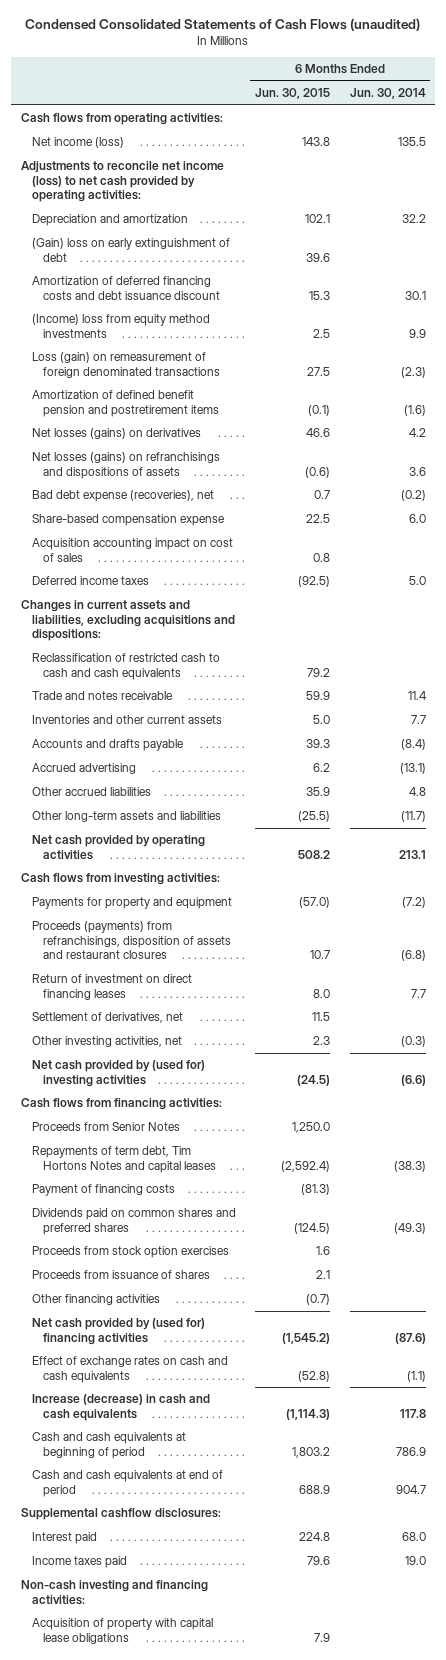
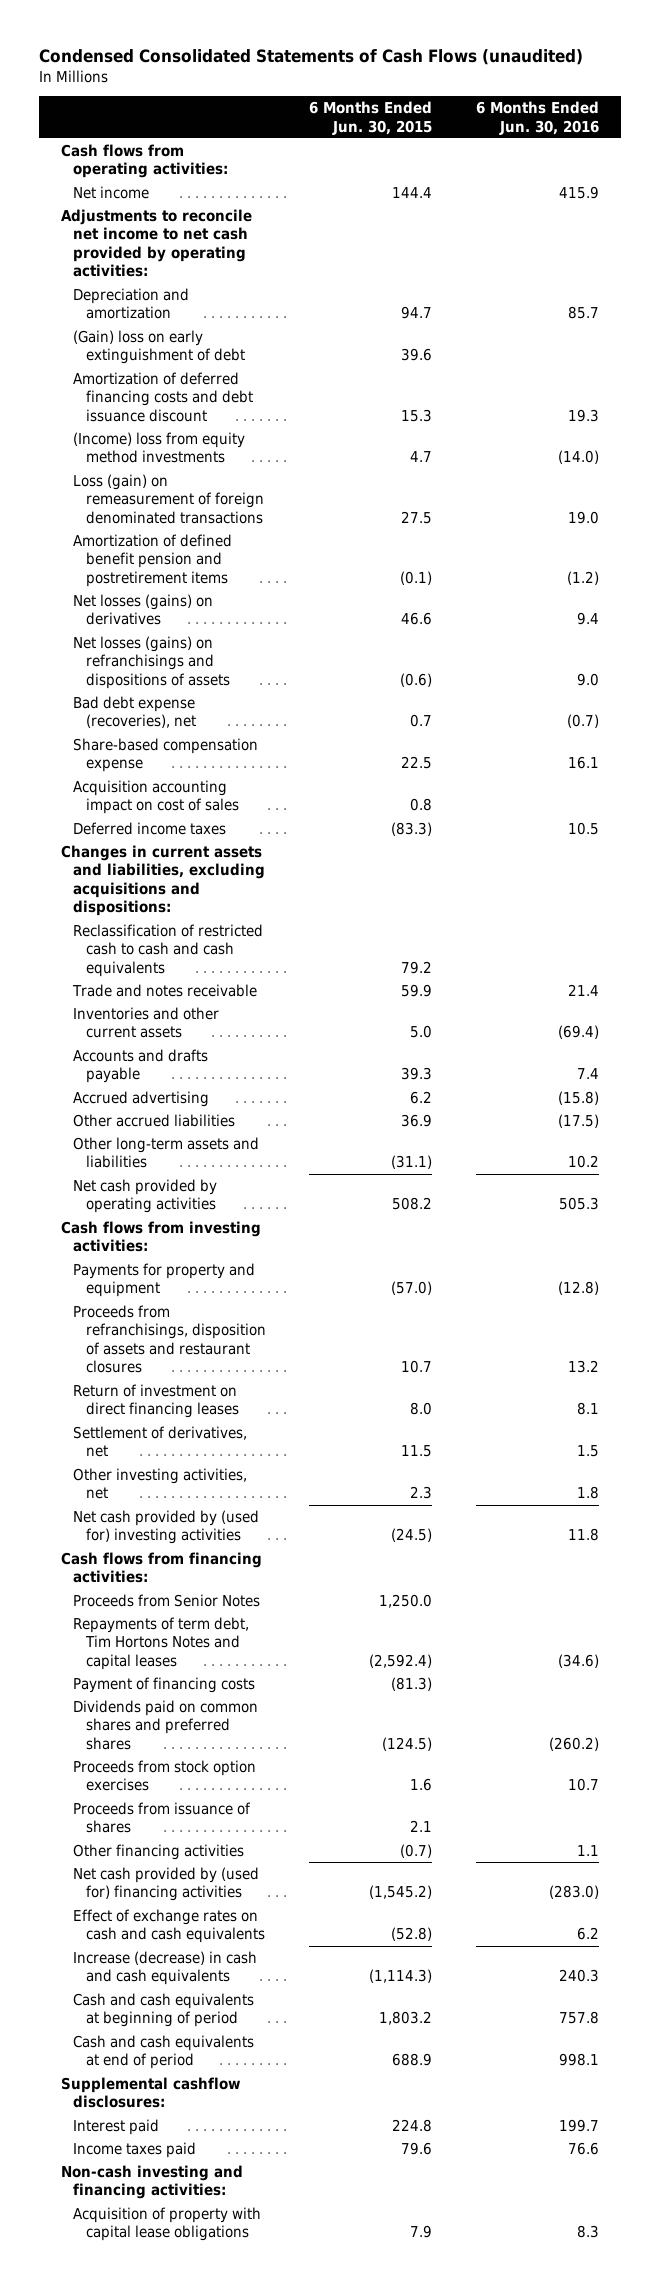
[349,88,426,100] Jun. 30, 2014 -> none
none -> [475,101,599,135] 6 Months Ended Jun. 30, 2016
[31,137,124,149] Net income (loss) -> [73,186,150,200] Net income
[302,137,331,147] 143.8 -> [392,187,433,199] 144.4
[20,161,224,203] Adjustments to reconcile net income (loss) to net cash provided by operating activities: -> [61,209,253,278] Adjustments to reconcile net income to net cash provided by operating activities:
[305,214,331,224] 102.1 -> [401,306,433,320] 94.7
[313,328,331,338] 2.5 -> [410,451,433,463] 4.7
[298,576,331,588] (92.5) -> [391,822,433,837] (83.3)
[306,787,331,797] 35.9 -> [401,1114,433,1128] 36.9
[298,811,331,823] (25.5) -> [391,1155,433,1170] (31.1)
[31,921,231,960] Proceeds (payments) from refranchisings, disposition of assets and restaurant closures -> [73,1305,266,1374] Proceeds from refranchisings, disposition of assets and restaurant closures

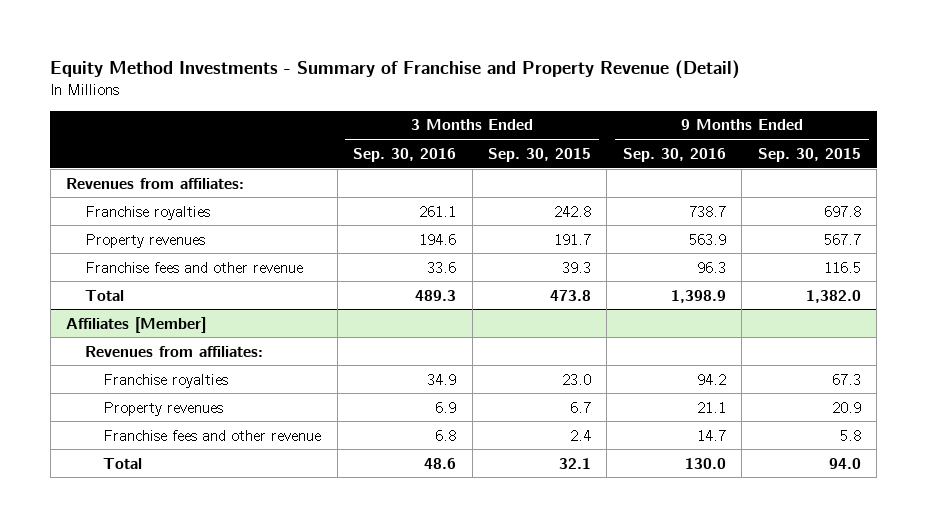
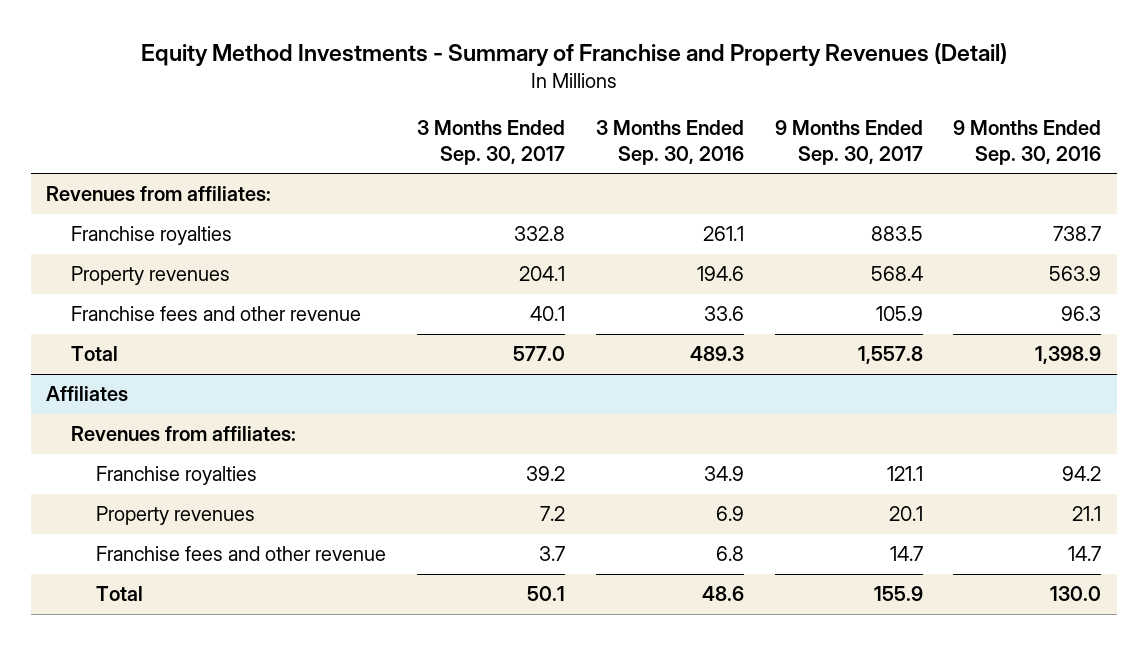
[50,60,741,80] Equity Method Investments - Summary of Franchise and Property Revenue (Detail) -> [140,43,1007,67] Equity Method Investments - Summary of Franchise and Property Revenues (Detail)
[487,147,591,162] Sep. 30, 2015 -> none
[757,147,861,162] Sep. 30, 2015 -> none
none -> [416,119,565,165] 3 Months Ended Sep. 30, 2017
none -> [774,119,923,165] 9 Months Ended Sep. 30, 2017
[66,316,207,333] Affiliates [Member] -> [46,386,129,402] Affiliates

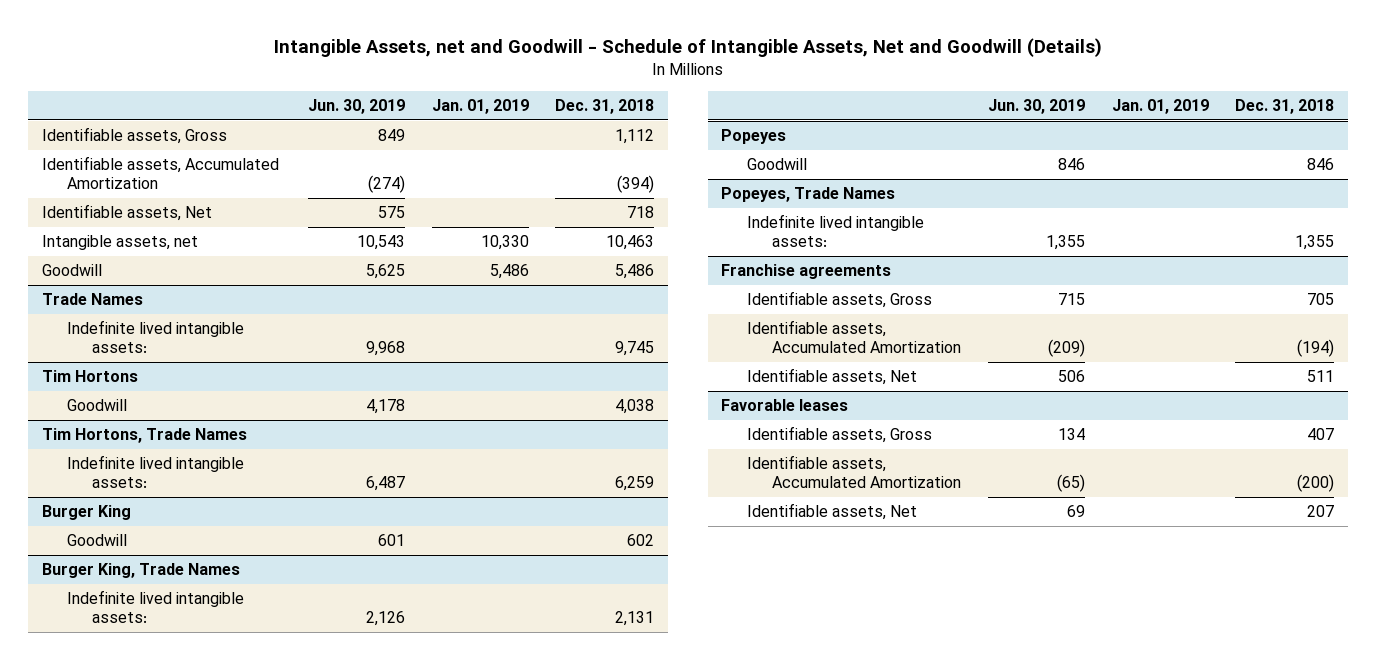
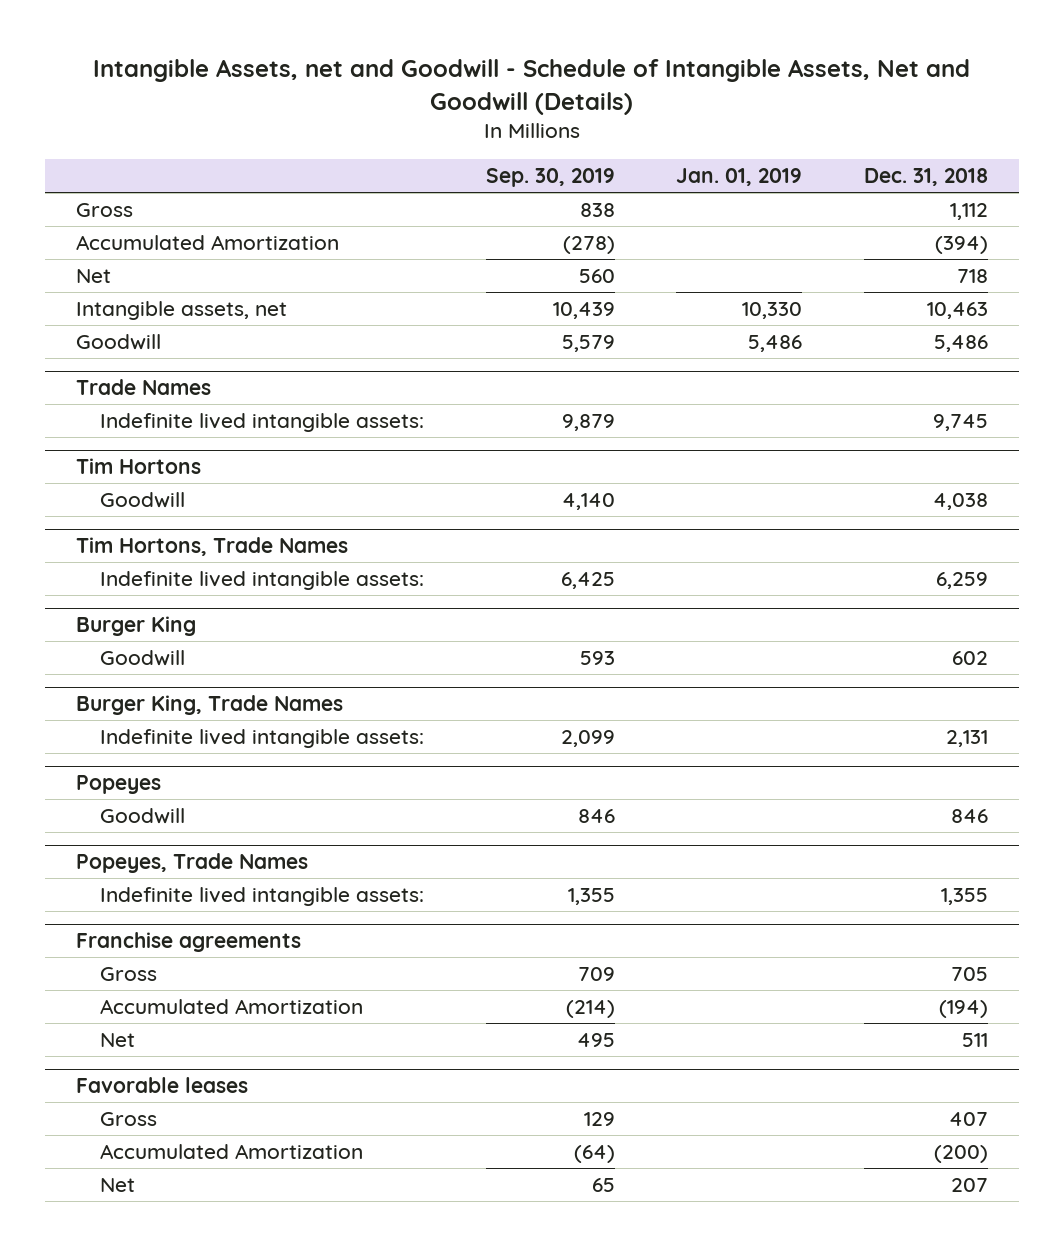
[307,98,405,114] Jun. 30, 2019 -> none
none -> [485,167,615,187] Sep. 30, 2019
[41,127,227,145] Identifiable assets, Gross -> [75,203,133,218] Gross
[41,156,279,190] Identifiable assets, Accumulated Amortization -> [75,235,339,251] Accumulated Amortization
[41,204,212,222] Identifiable assets, Net -> [75,269,111,284] Net
[746,291,932,309] Identifiable assets, Gross -> [100,967,158,982] Gross
[746,320,961,354] Identifiable assets, Accumulated Amortization -> [100,999,364,1015] Accumulated Amortization
[746,368,917,386] Identifiable assets, Net -> [100,1033,136,1048] Net
[746,426,932,444] Identifiable assets, Gross -> [100,1112,158,1127] Gross
[746,455,961,489] Identifiable assets, Accumulated Amortization -> [100,1144,364,1160] Accumulated Amortization
[746,503,917,521] Identifiable assets, Net -> [100,1178,136,1193] Net

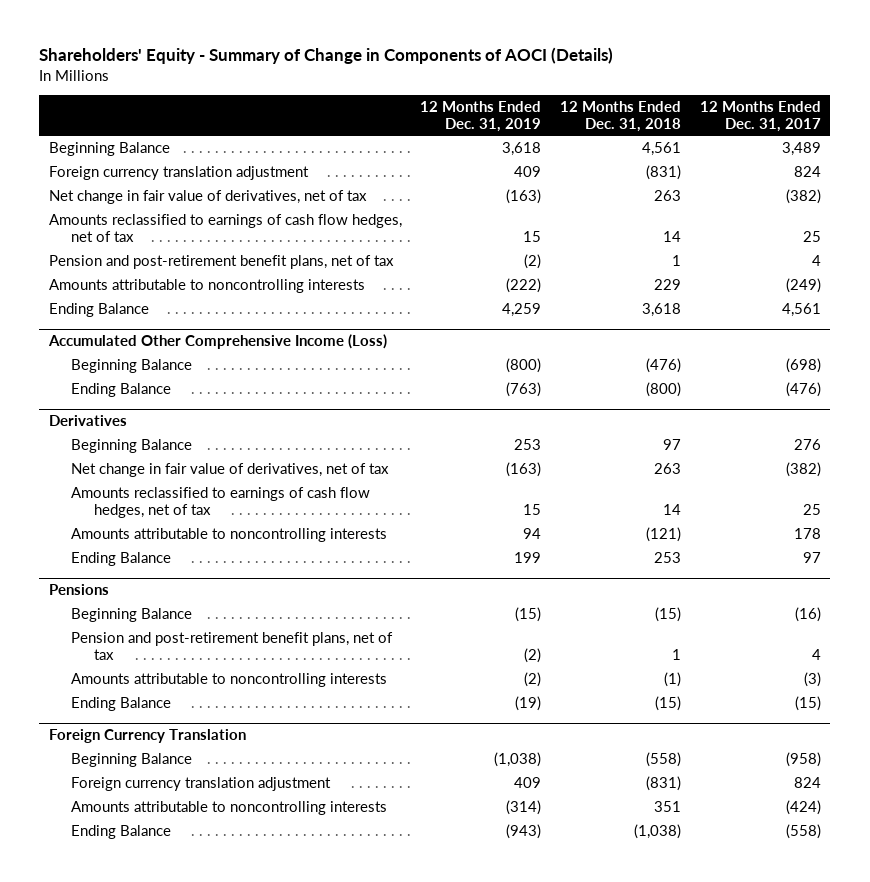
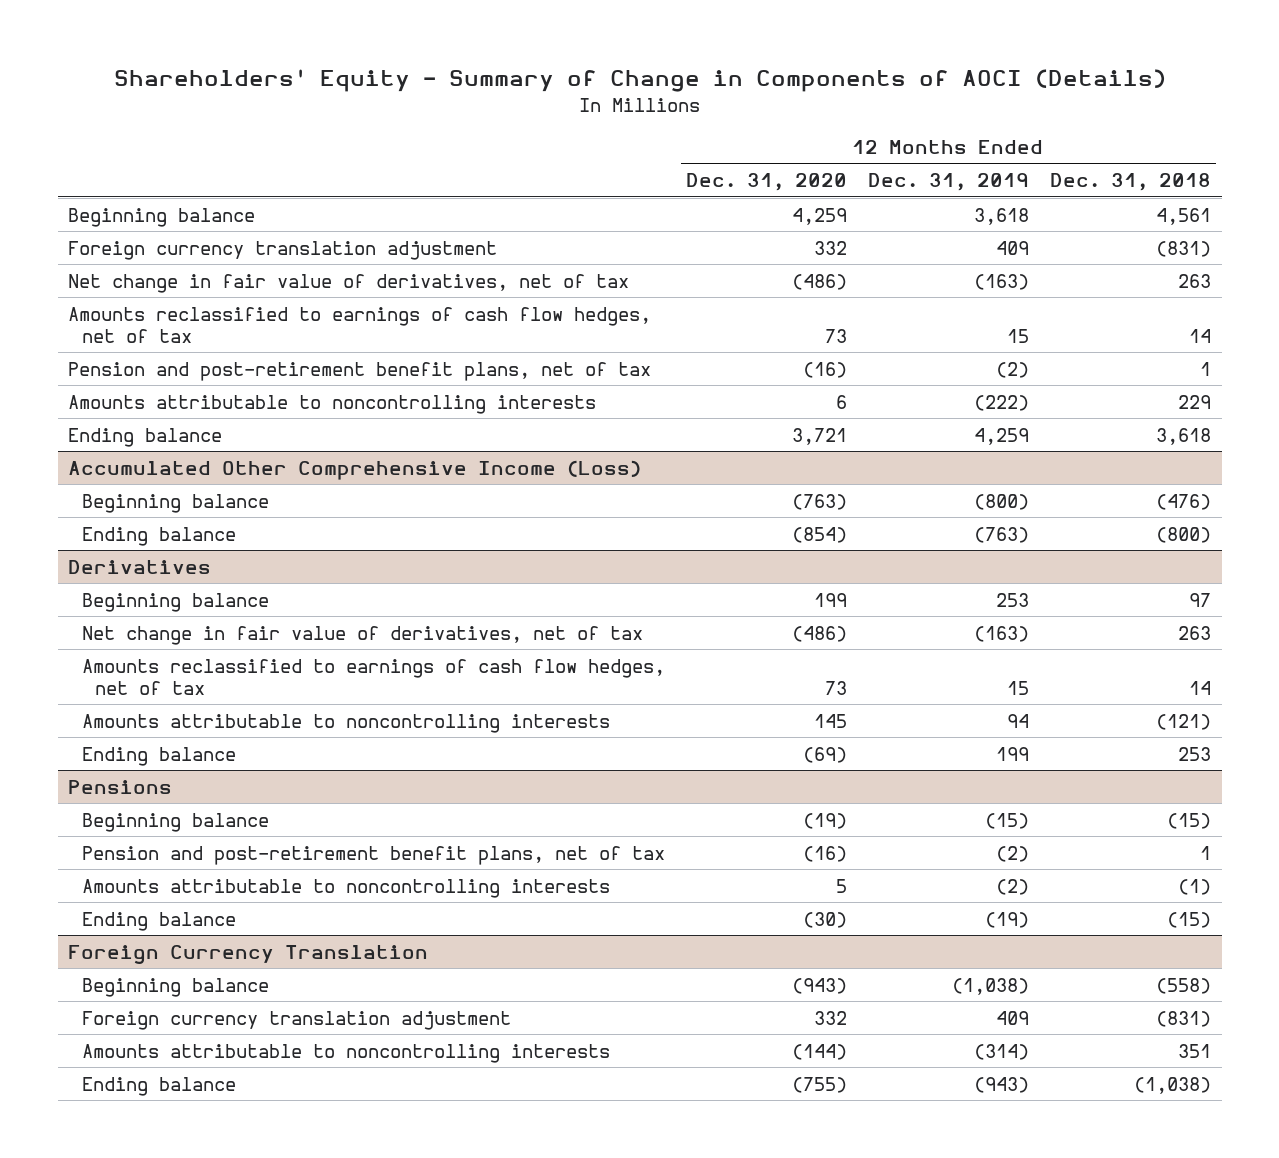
[699,100,821,132] 12 Months Ended Dec. 31, 2017 -> none
none -> [685,173,847,192] Dec. 31, 2020
[48,142,170,157] Beginning Balance -> [68,207,256,227] Beginning balance
[48,303,149,318] Ending Balance -> [68,427,223,447] Ending balance
[71,359,193,374] Beginning Balance -> [81,493,269,513] Beginning balance
[71,383,172,398] Ending Balance -> [81,526,236,546] Ending balance
[71,439,193,454] Beginning Balance -> [81,592,269,612] Beginning balance
[71,552,172,567] Ending Balance -> [81,746,236,766] Ending balance
[71,608,193,623] Beginning Balance -> [81,812,269,832] Beginning balance
[71,697,172,712] Ending Balance -> [81,911,236,931] Ending balance
[71,753,193,768] Beginning Balance -> [81,977,269,997] Beginning balance
[71,825,172,840] Ending Balance -> [81,1076,236,1096] Ending balance

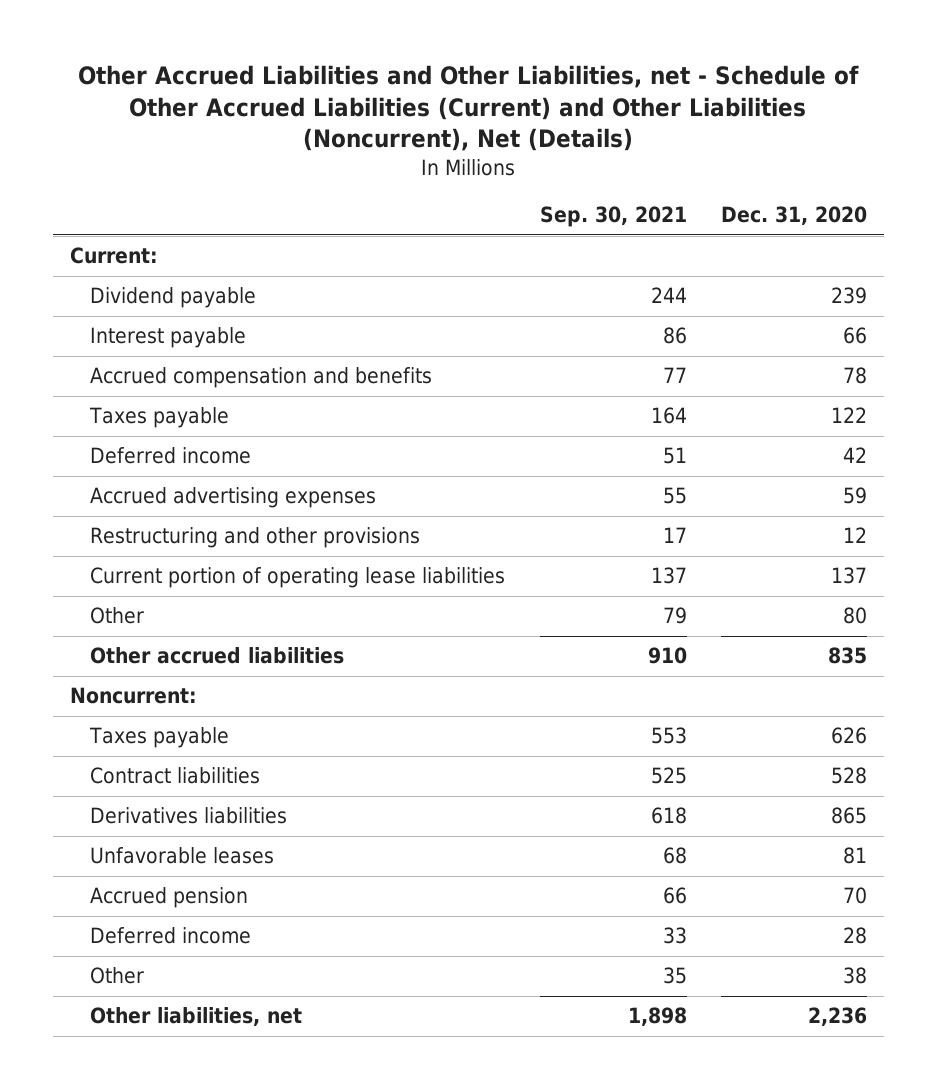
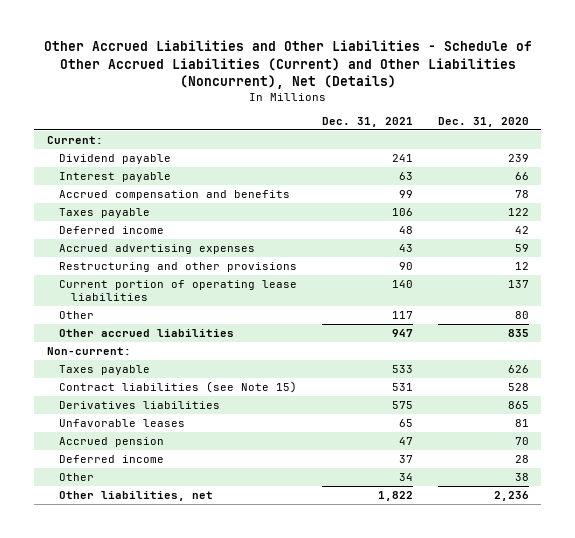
[78,65,860,152] Other Accrued Liabilities and Other Liabilities, net - Schedule of Other Accrued Liabilities (Current) and Other Liabilities (Noncurrent), Net (Details) -> [43,40,532,89] Other Accrued Liabilities and Other Liabilities - Schedule of Other Accrued Liabilities (Current) and Other Liabilities (Noncurrent), Net (Details)
[539,206,687,228] Sep. 30, 2021 -> none
none -> [321,116,413,127] Dec. 31, 2021
[69,687,197,705] Noncurrent: -> [46,347,131,356] Non-current:
[90,767,261,785] Contract liabilities -> [58,381,297,394] Contract liabilities (see Note 15)

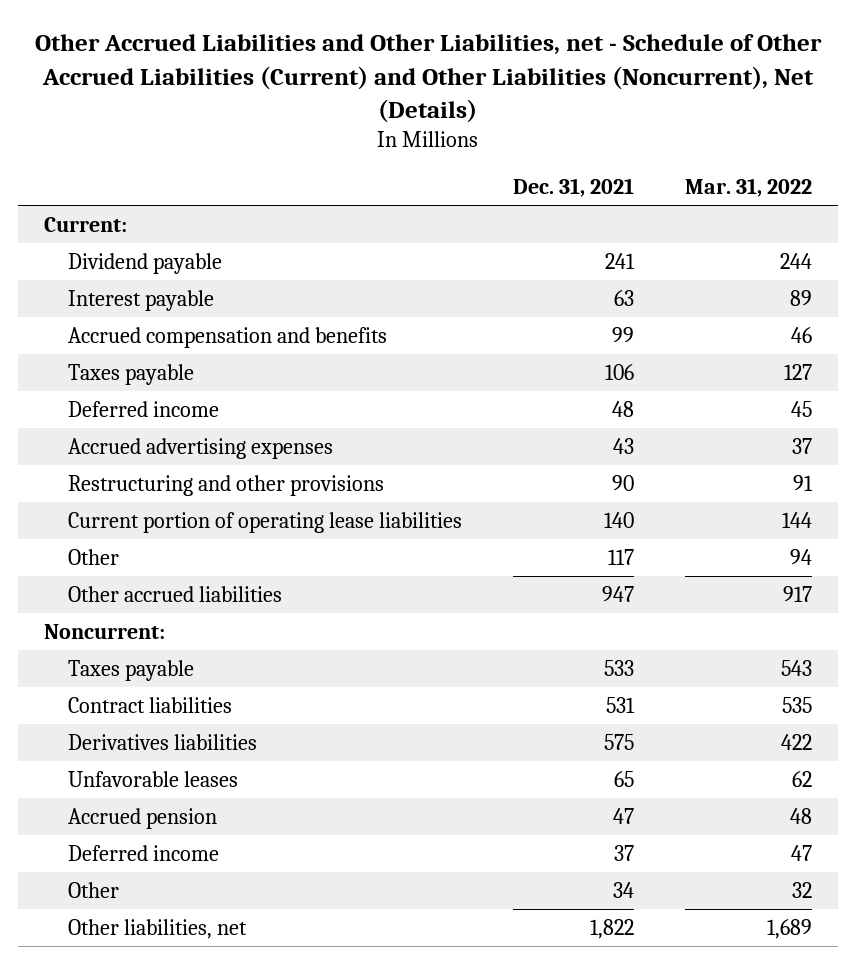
[43,40,532,89] Other Accrued Liabilities and Other Liabilities - Schedule of Other Accrued Liabilities (Current) and Other Liabilities (Noncurrent), Net (Details) -> [34,34,822,123] Other Accrued Liabilities and Other Liabilities, net - Schedule of Other Accrued Liabilities (Current) and Other Liabilities (Noncurrent), Net (Details)
[437,116,529,127] Dec. 31, 2020 -> none
none -> [685,177,813,197] Mar. 31, 2022
[46,347,131,356] Non-current: -> [43,623,165,639] Noncurrent:
[58,381,297,394] Contract liabilities (see Note 15) -> [67,696,232,713] Contract liabilities

